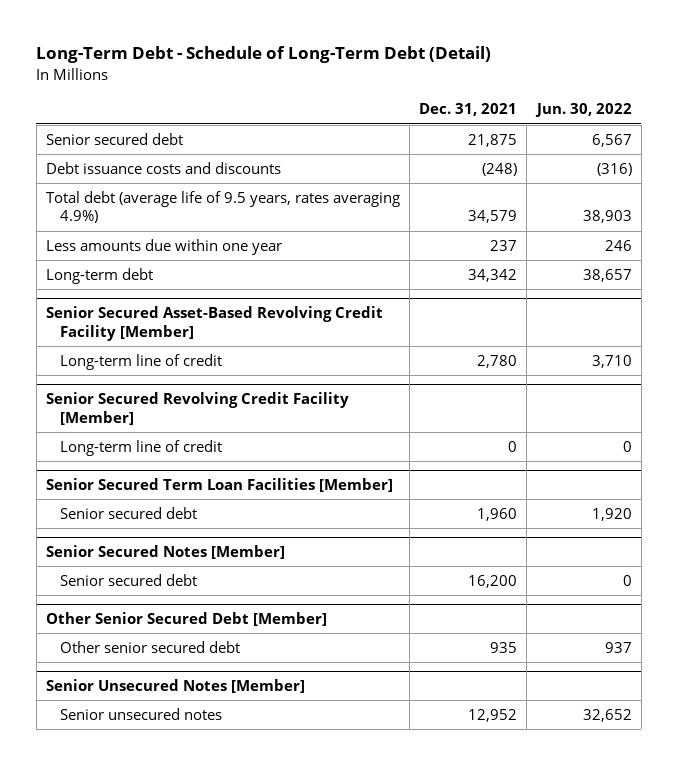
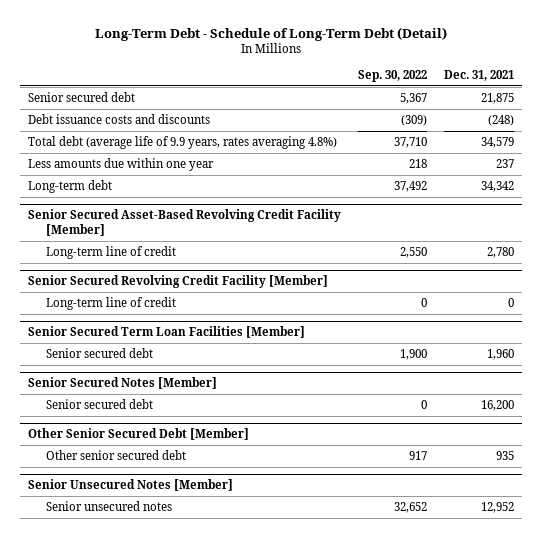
[534,103,632,118] Jun. 30, 2022 -> none
none -> [357,70,427,83] Sep. 30, 2022
[45,190,400,224] Total debt (average life of 9.5 years, rates averaging 4.9%) -> [28,135,338,149] Total debt (average life of 9.9 years, rates averaging 4.8%)

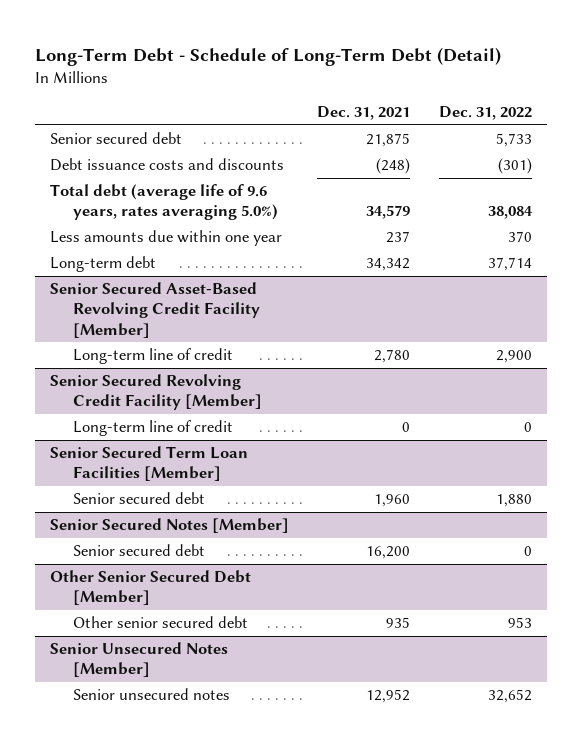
[357,70,427,83] Sep. 30, 2022 -> none
none -> [439,106,533,121] Dec. 31, 2022
[28,135,338,149] Total debt (average life of 9.9 years, rates averaging 4.8%) -> [49,184,279,221] Total debt (average life of 9.6 years, rates averaging 5.0%)

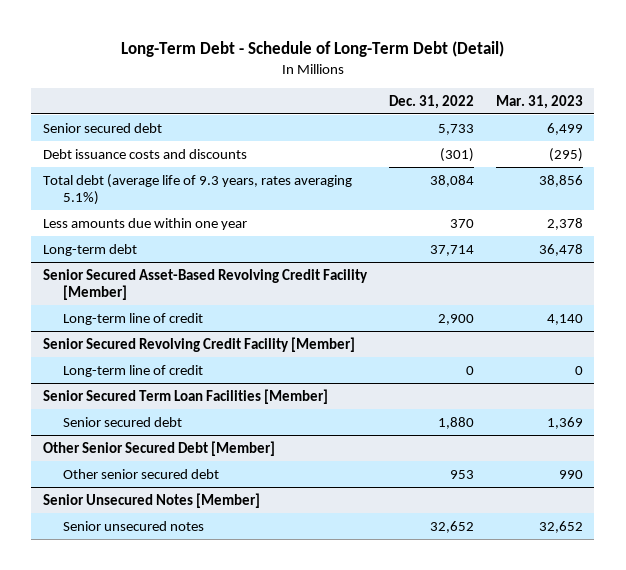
[317,106,411,121] Dec. 31, 2021 -> none
none -> [496,94,584,109] Mar. 31, 2023
[49,184,279,221] Total debt (average life of 9.6 years, rates averaging 5.0%) -> [42,173,352,206] Total debt (average life of 9.3 years, rates averaging 5.1%)
[49,518,289,534] Senior Secured Notes [Member] -> none
[73,544,206,557] Senior secured debt -> none

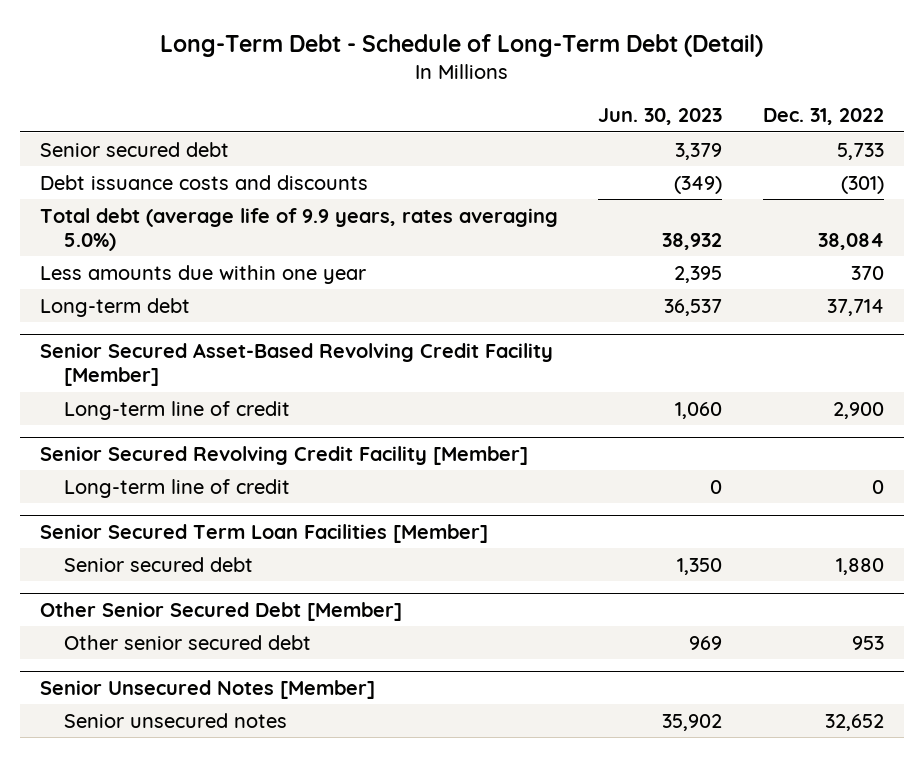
[496,94,584,109] Mar. 31, 2023 -> none
none -> [598,108,723,126] Jun. 30, 2023
[42,173,352,206] Total debt (average life of 9.3 years, rates averaging 5.1%) -> [40,207,559,252] Total debt (average life of 9.9 years, rates averaging 5.0%)

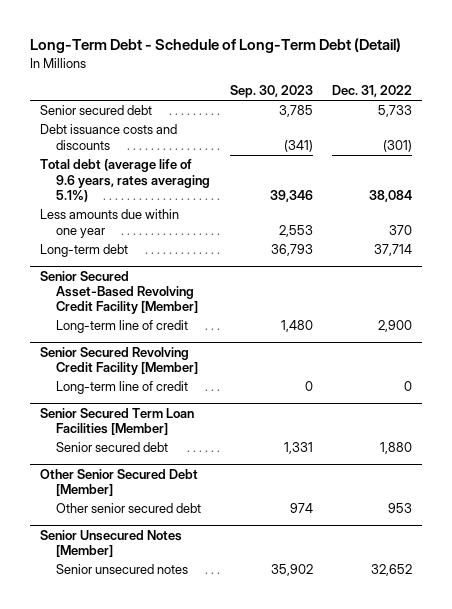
[598,108,723,126] Jun. 30, 2023 -> none
none -> [229,85,313,99] Sep. 30, 2023
[40,207,559,252] Total debt (average life of 9.9 years, rates averaging 5.0%) -> [39,159,211,202] Total debt (average life of 9.6 years, rates averaging 5.1%)

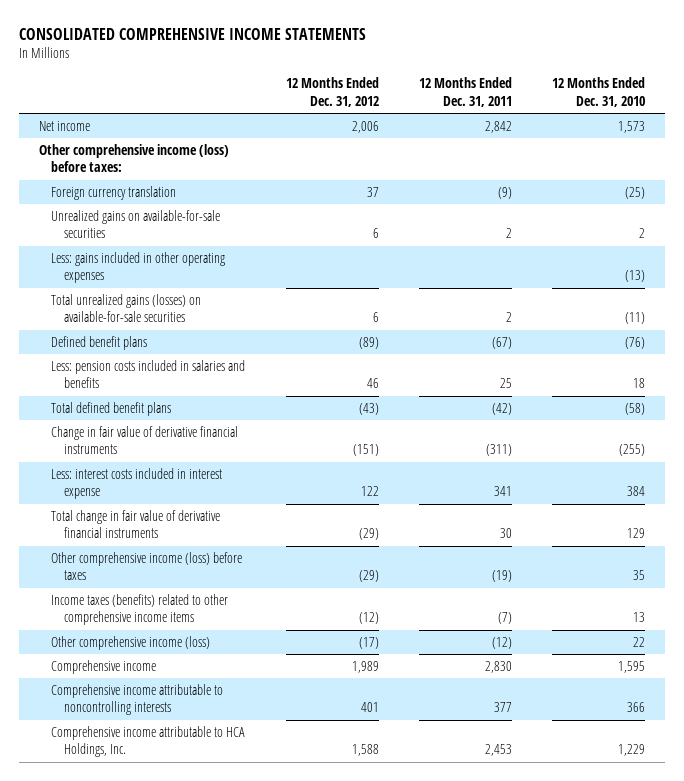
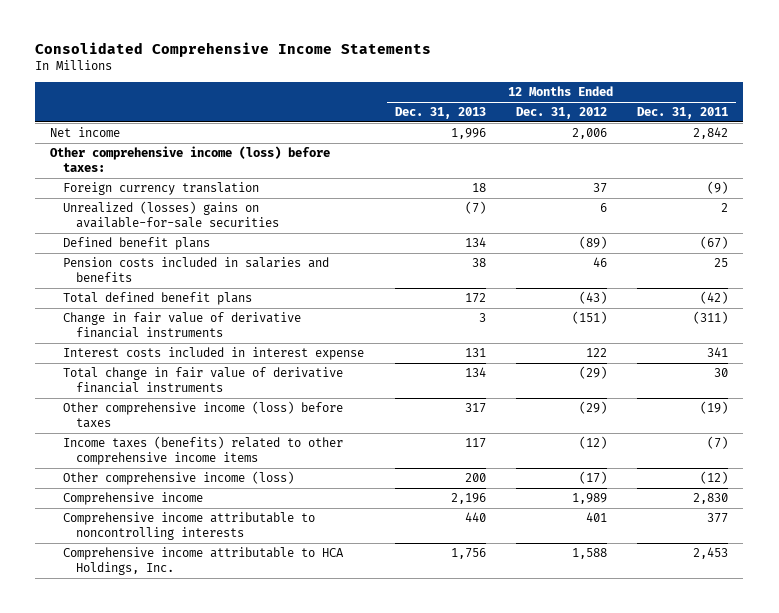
[18,27,366,40] CONSOLIDATED COMPREHENSIVE INCOME STATEMENTS -> [35,41,432,57] Consolidated Comprehensive Income Statements
[552,77,646,107] 12 Months Ended Dec. 31, 2010 -> none
none -> [394,107,486,120] Dec. 31, 2013
[51,251,226,284] Less: gains included in other operating expenses -> none
[51,293,202,323] Total unrealized gains (losses) on available-for-sale securities -> none
[51,209,221,239] Unrealized gains on available-for-sale securities -> [63,201,280,229] Unrealized (losses) gains on available-for-sale securities
[51,359,246,389] Less: pension costs included in salaries and benefits -> [63,257,330,283] Pension costs included in salaries and benefits
[51,467,223,500] Less: interest costs included in interest expense -> [63,347,365,361] Interest costs included in interest expense

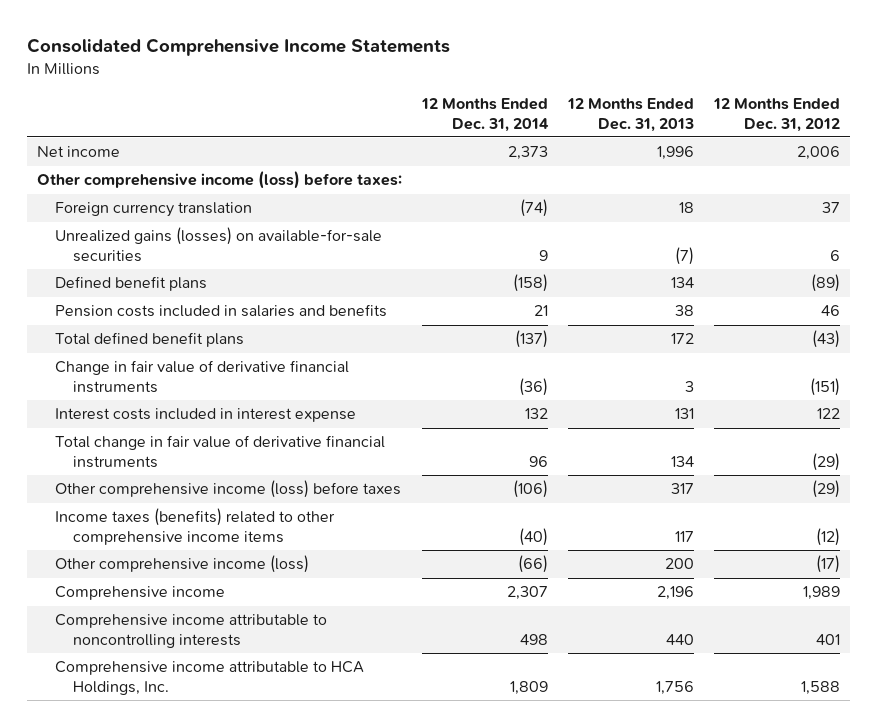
[637,107,729,120] Dec. 31, 2011 -> none
none -> [420,98,549,132] 12 Months Ended Dec. 31, 2014
[63,201,280,229] Unrealized (losses) gains on available-for-sale securities -> [55,227,383,262] Unrealized gains (losses) on available-for-sale securities

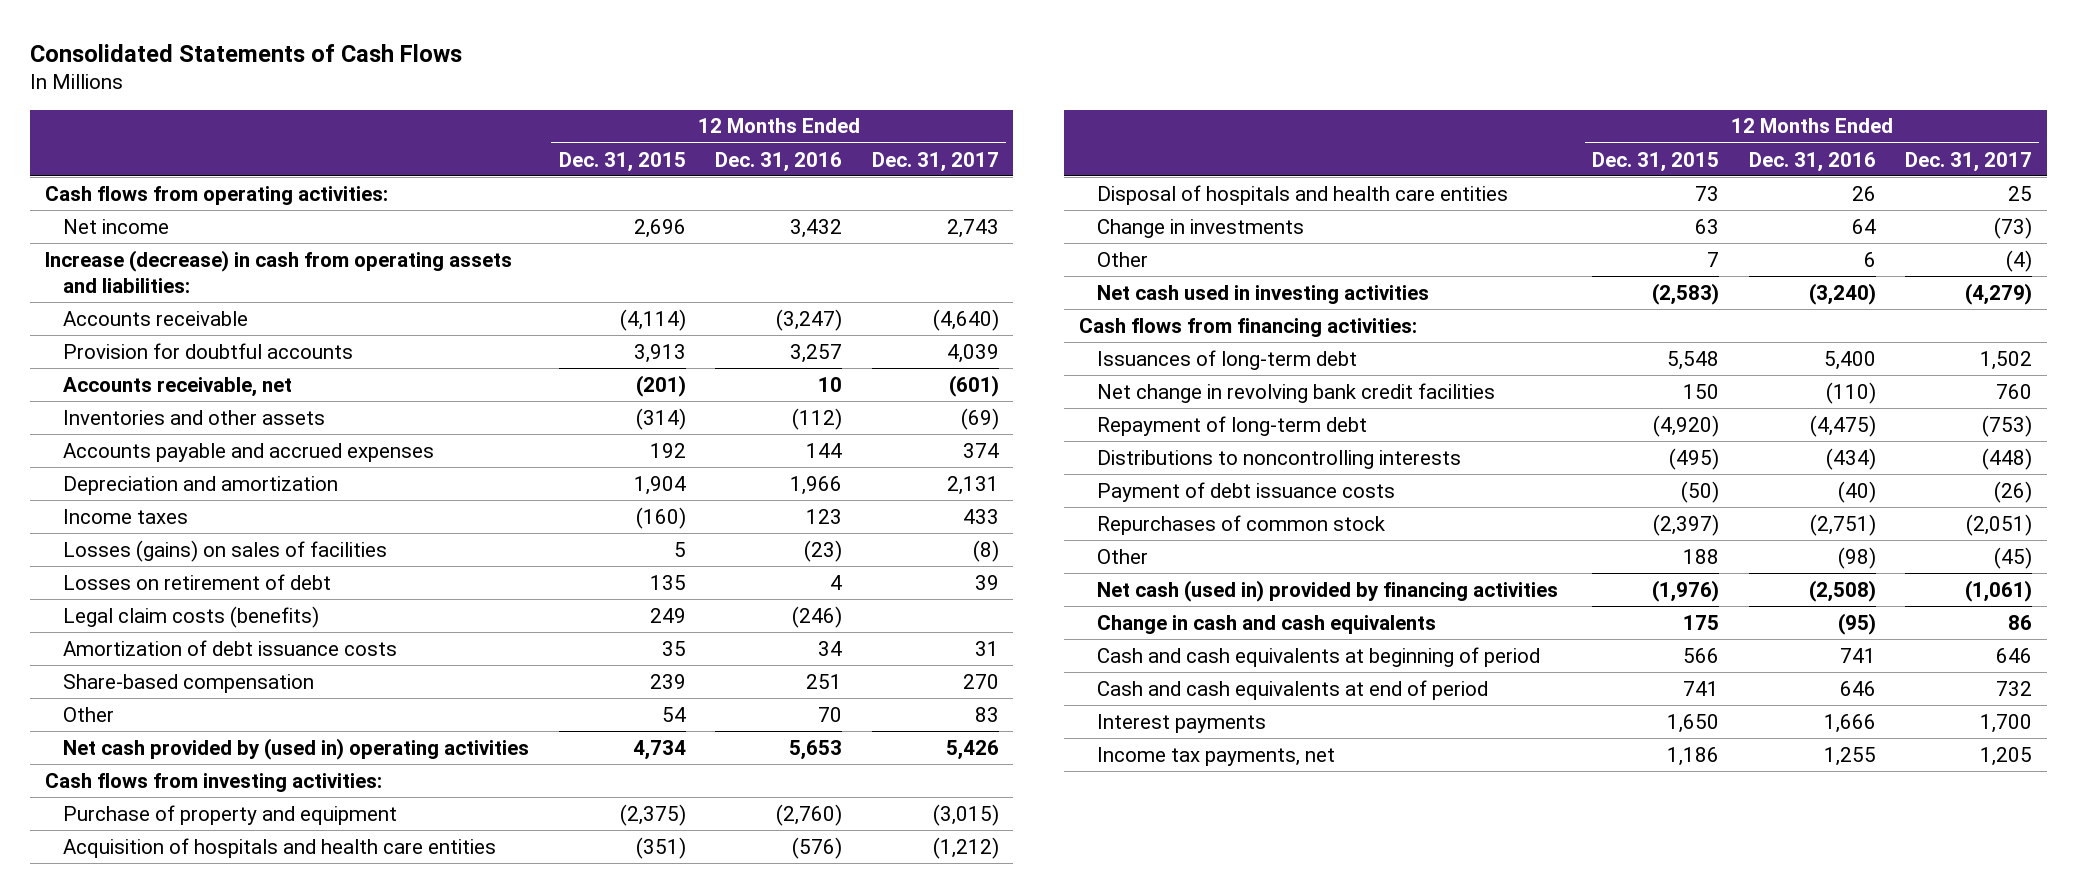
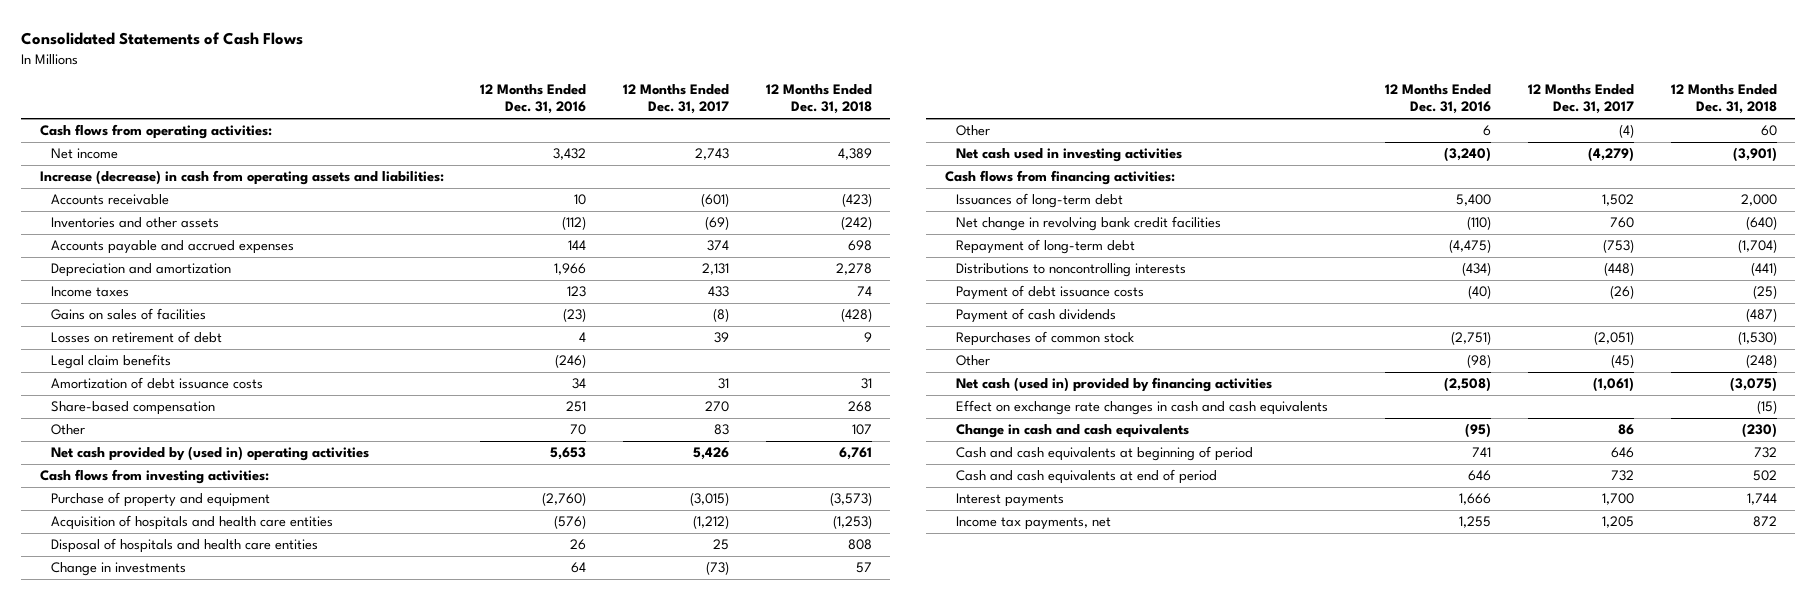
[558,151,686,172] Dec. 31, 2015 -> none
none -> [765,84,872,115] 12 Months Ended Dec. 31, 2018
[63,342,354,359] Provision for doubtful accounts -> none
[63,376,293,397] Accounts receivable, net -> none
[776,308,843,331] (3,247) -> [574,194,587,206] 10
[932,308,999,331] (4,640) -> [701,193,730,208] (601)
[63,539,388,562] Losses (gains) on sales of facilities -> [50,308,206,321] Gains on sales of facilities
[63,605,320,628] Legal claim costs (benefits) -> [50,354,171,370] Legal claim benefits
none -> [955,308,1116,324] Payment of cash dividends
none -> [955,400,1328,416] Effect on exchange rate changes in cash and cash equivalents

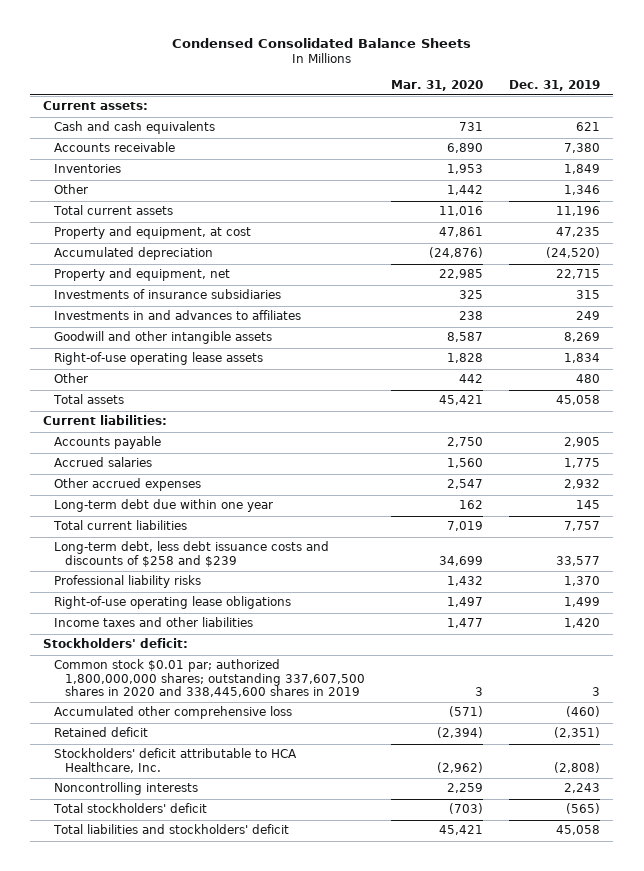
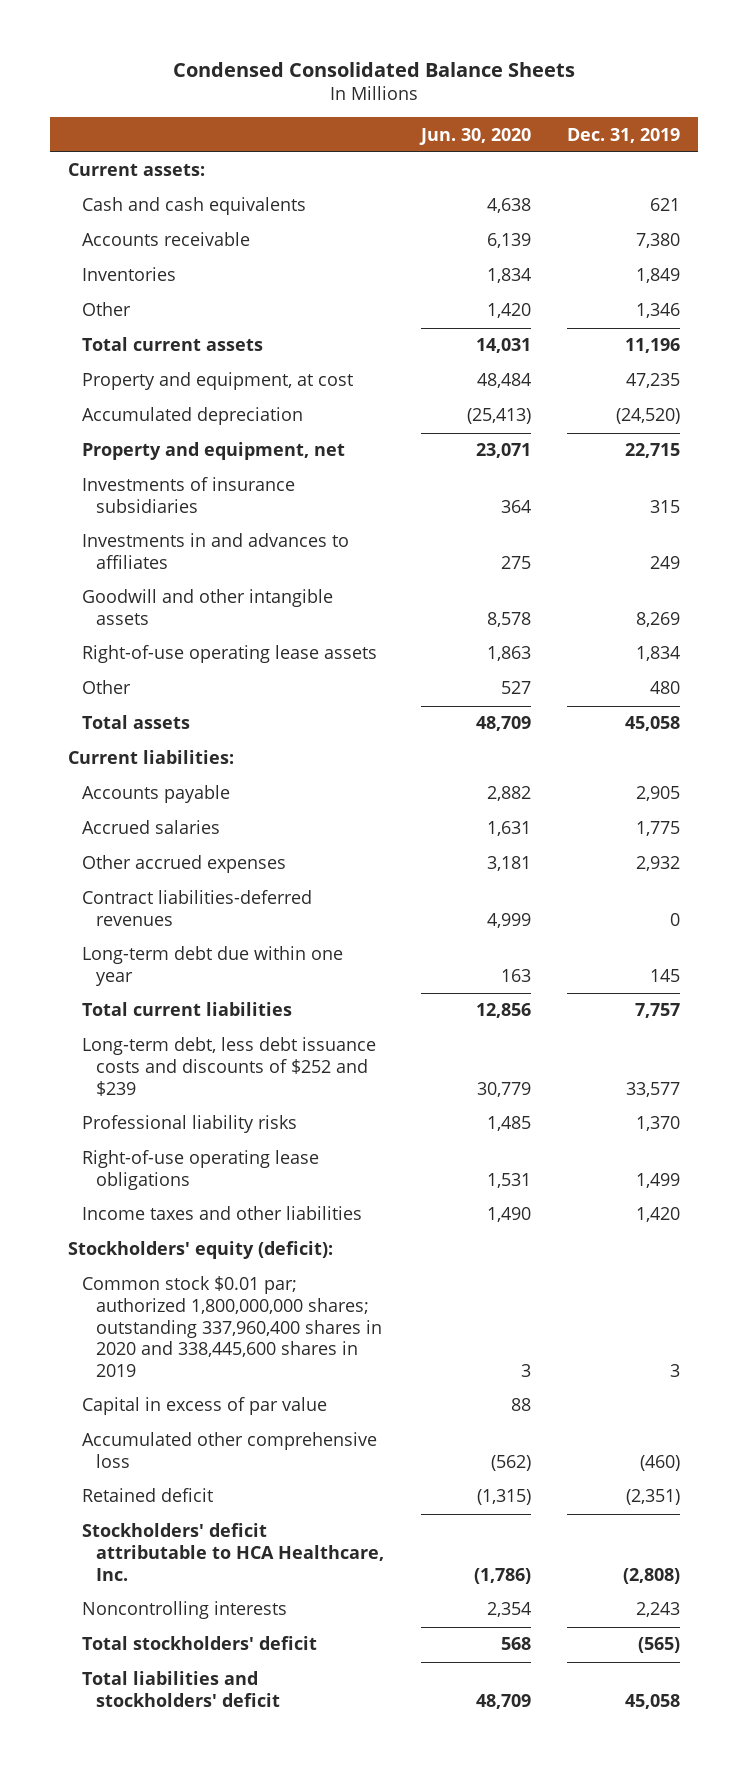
[391,79,484,91] Mar. 31, 2020 -> none
none -> [418,127,531,145] Jun. 30, 2020
none -> [82,890,313,926] Contract liabilities-deferred revenues
[54,541,330,567] Long-term debt, less debt issuance costs and discounts of $258 and $239 -> [82,1037,377,1096] Long-term debt, less debt issuance costs and discounts of $252 and $239
[43,638,189,649] Stockholders' deficit: -> [68,1241,334,1260] Stockholders' equity (deficit):
[54,659,366,697] Common stock $0.01 par; authorized 1,800,000,000 shares; outstanding 337,607,500 shares in 2020 and 338,445,600 shares in 2019 -> [82,1276,383,1377] Common stock $0.01 par; authorized 1,800,000,000 shares; outstanding 337,960,400 shares in 2020 and 338,445,600 shares in 2019
none -> [82,1397,328,1416] Capital in excess of par value

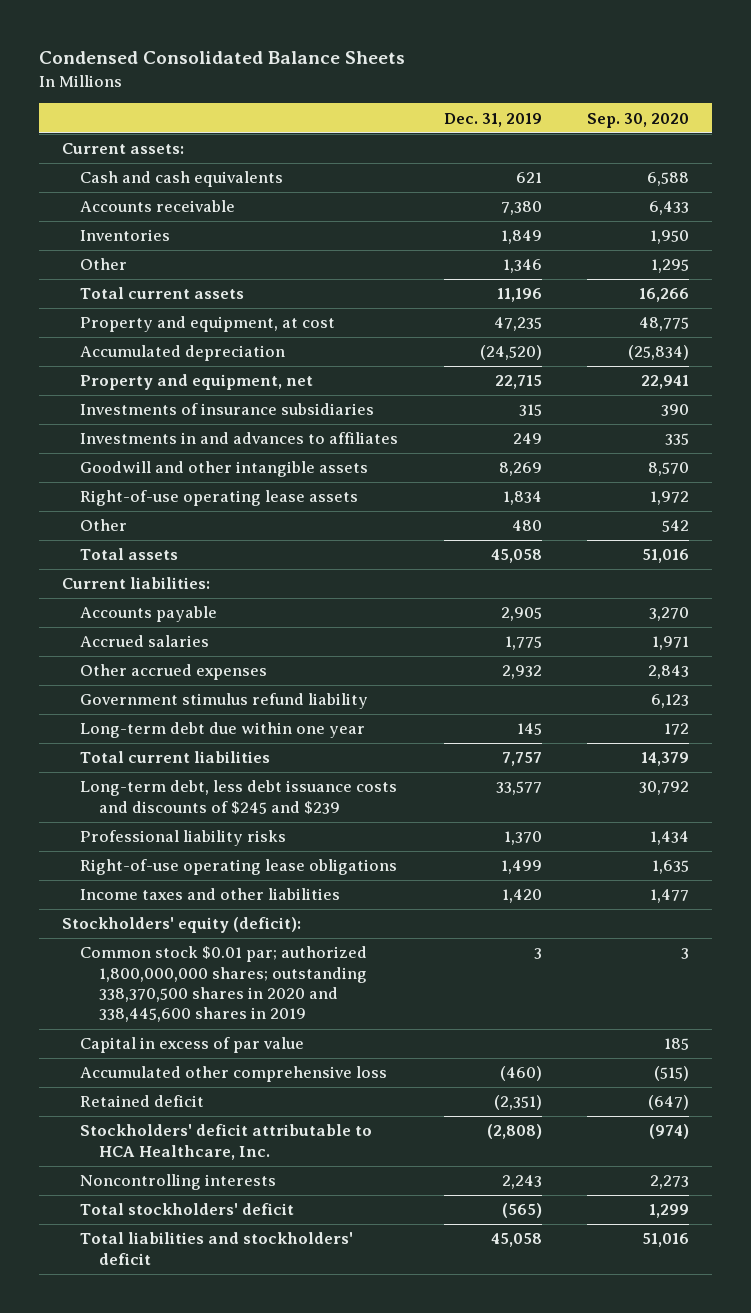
[418,127,531,145] Jun. 30, 2020 -> none
none -> [587,112,690,128] Sep. 30, 2020
[82,890,313,926] Contract liabilities-deferred revenues -> none
none -> [80,693,369,710] Government stimulus refund liability
[82,1037,377,1096] Long-term debt, less debt issuance costs and discounts of $252 and $239 -> [80,780,398,814] Long-term debt, less debt issuance costs and discounts of $245 and $239
[82,1276,383,1377] Common stock $0.01 par; authorized 1,800,000,000 shares; outstanding 337,960,400 shares in 2020 and 338,445,600 shares in 2019 -> [80,946,368,1023] Common stock $0.01 par; authorized 1,800,000,000 shares; outstanding 338,370,500 shares in 2020 and 338,445,600 shares in 2019

